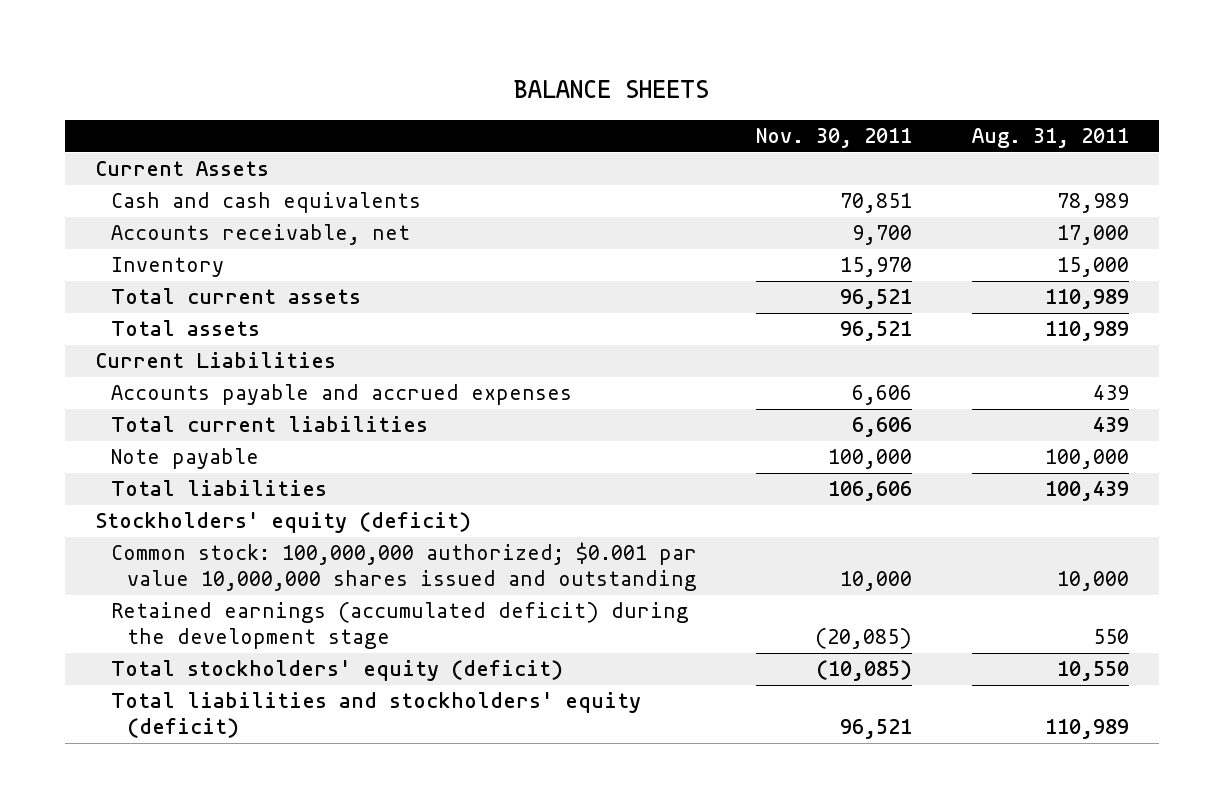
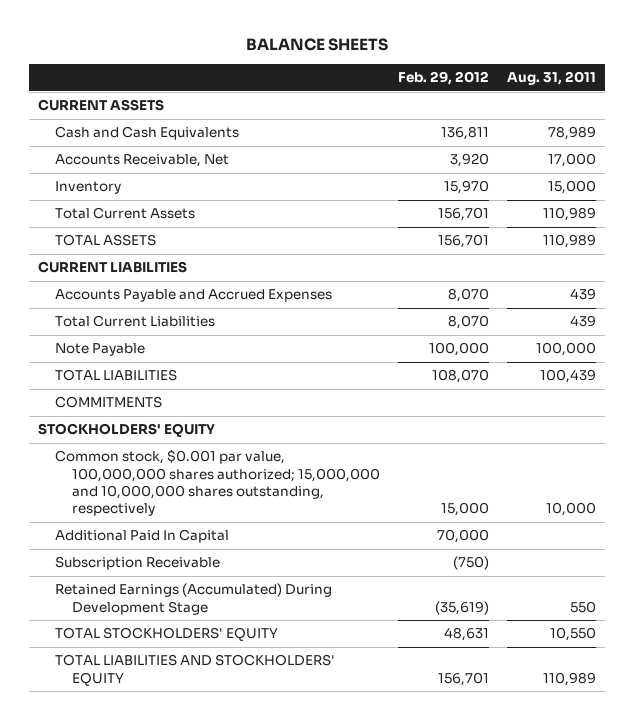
[756,128,913,149] Nov. 30, 2011 -> none
none -> [397,71,489,86] Feb. 29, 2012
[94,161,269,177] Current Assets -> [38,99,165,112] CURRENT ASSETS
[110,192,421,214] Cash and cash equivalents -> [55,126,240,141] Cash and Cash Equivalents
[110,224,410,246] Accounts receivable, net -> [55,154,230,168] Accounts Receivable, Net
[110,288,361,305] Total current assets -> [55,207,196,220] Total Current Assets
[110,320,260,337] Total assets -> [55,234,157,247] TOTAL ASSETS
[94,352,336,369] Current Liabilities -> [38,261,188,274] CURRENT LIABILITIES
[110,384,572,406] Accounts payable and accrued expenses -> [55,289,333,303] Accounts Payable and Accrued Expenses
[110,416,428,433] Total current liabilities -> [55,315,216,328] Total Current Liabilities
[110,448,259,470] Note payable -> [55,343,146,357] Note Payable
[110,480,327,497] Total liabilities -> [55,369,178,382] TOTAL LIABILITIES
none -> [55,396,163,409] COMMITMENTS
[94,512,471,534] Stockholders' equity (deficit) -> [38,423,216,438] STOCKHOLDERS' EQUITY
[110,542,697,591] Common stock: 100,000,000 authorized; $0.001 par value 10,000,000 shares issued and outstanding -> [55,449,381,517] Common stock, $0.001 par value, 100,000,000 shares authorized; 15,000,000 and 10,000,000 shares outstanding, respectively
none -> [55,529,230,544] Additional Paid In Capital
none -> [55,556,221,571] Subscription Receivable
[110,602,689,649] Retained earnings (accumulated deficit) during the development stage -> [55,583,333,615] Retained Earnings (Accumulated) During Development Stage
[110,660,563,682] Total stockholders' equity (deficit) -> [55,627,279,642] TOTAL STOCKHOLDERS' EQUITY
[110,692,641,738] Total liabilities and stockholders' equity (deficit) -> [55,654,336,686] TOTAL LIABILITIES AND STOCKHOLDERS' EQUITY

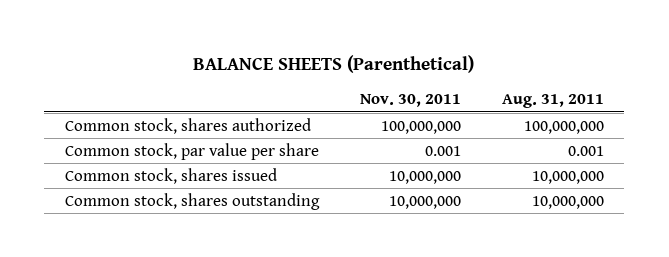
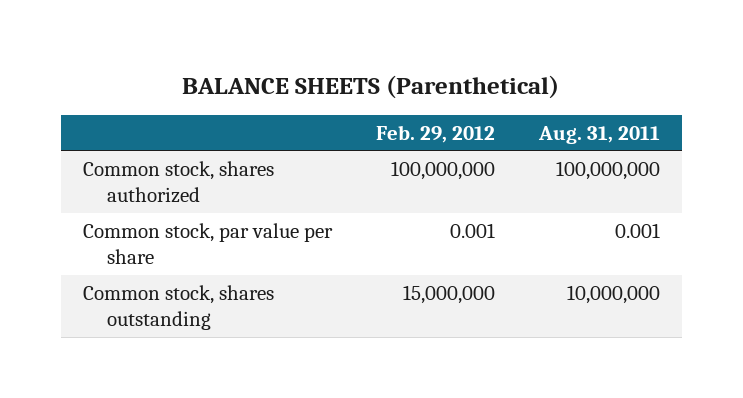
[359,94,461,108] Nov. 30, 2011 -> none
none -> [375,124,495,143] Feb. 29, 2012
[64,167,277,184] Common stock, shares issued -> none

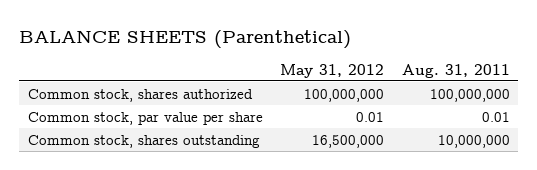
[375,124,495,143] Feb. 29, 2012 -> none
none -> [280,63,385,78] May 31, 2012
[614,222,660,238] 0.001 -> [481,111,510,122] 0.01

